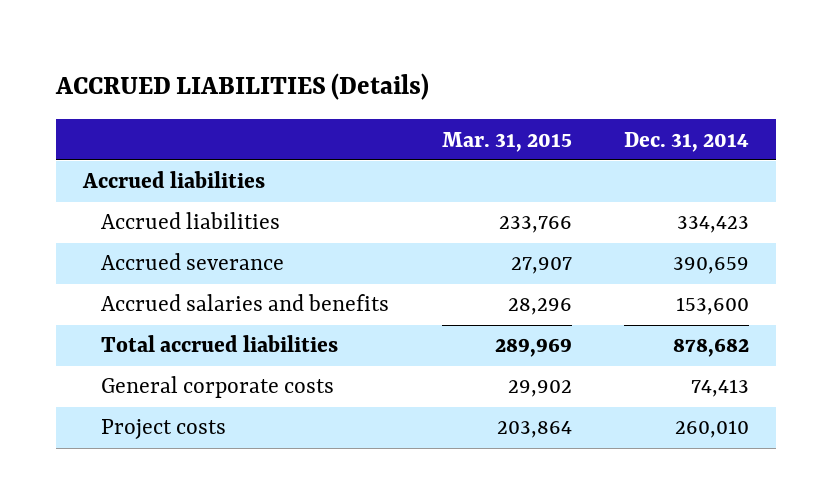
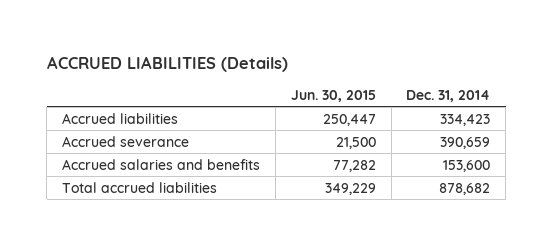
[441,131,572,152] Mar. 31, 2015 -> none
none -> [290,89,376,102] Jun. 30, 2015
[81,171,265,189] Accrued liabilities -> none
[101,376,335,399] General corporate costs -> none
[101,419,227,440] Project costs -> none

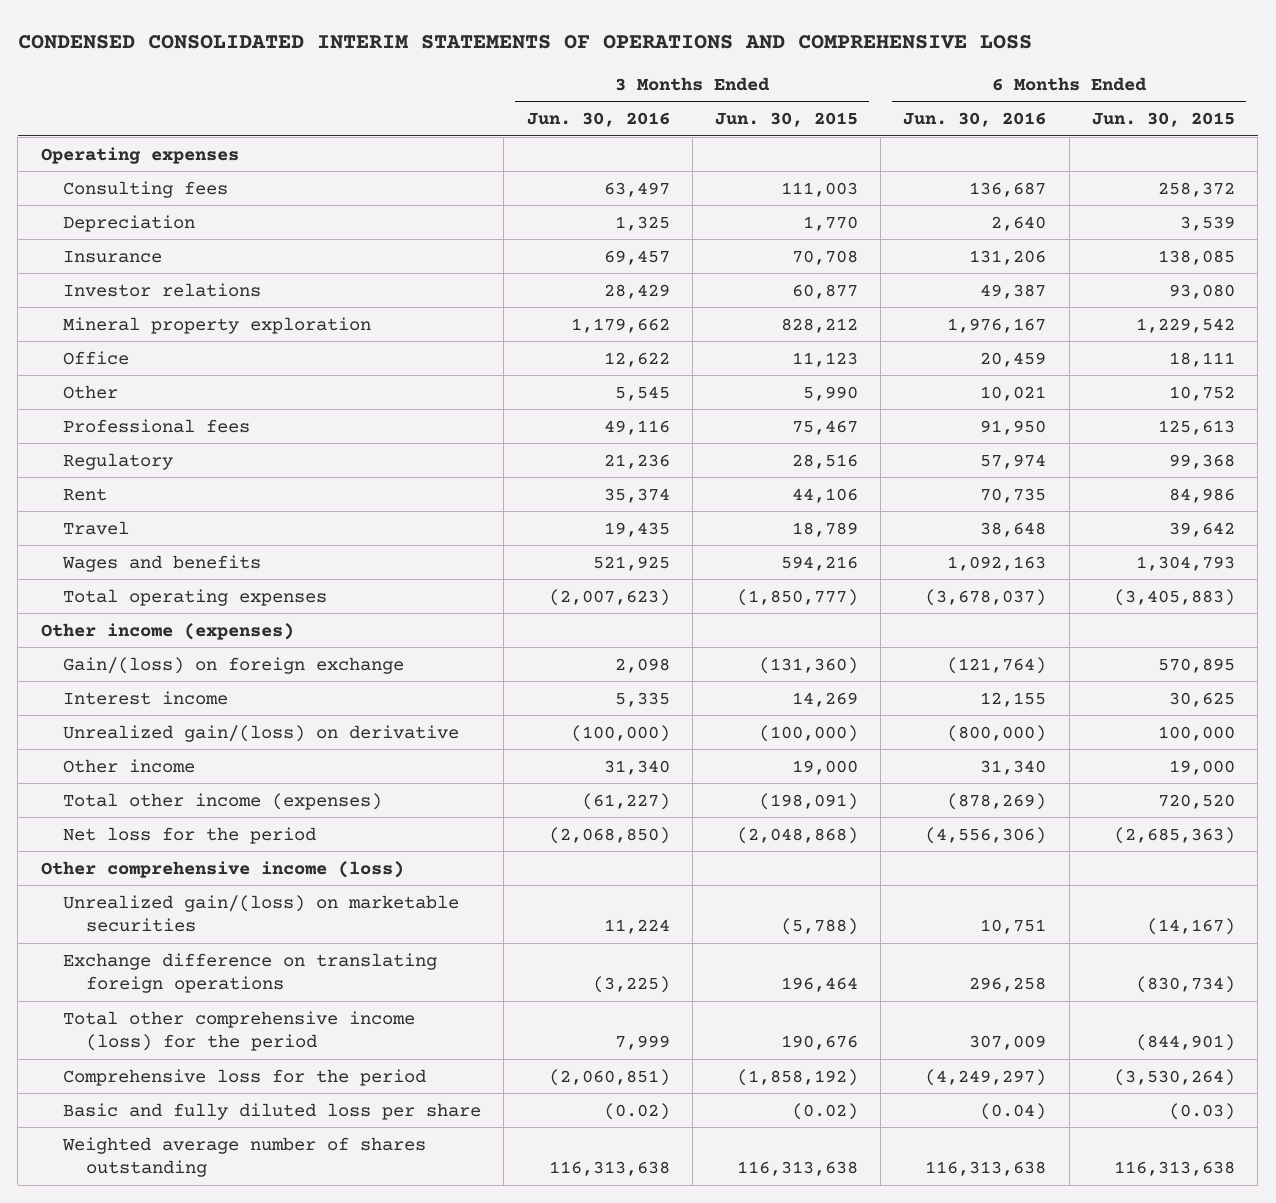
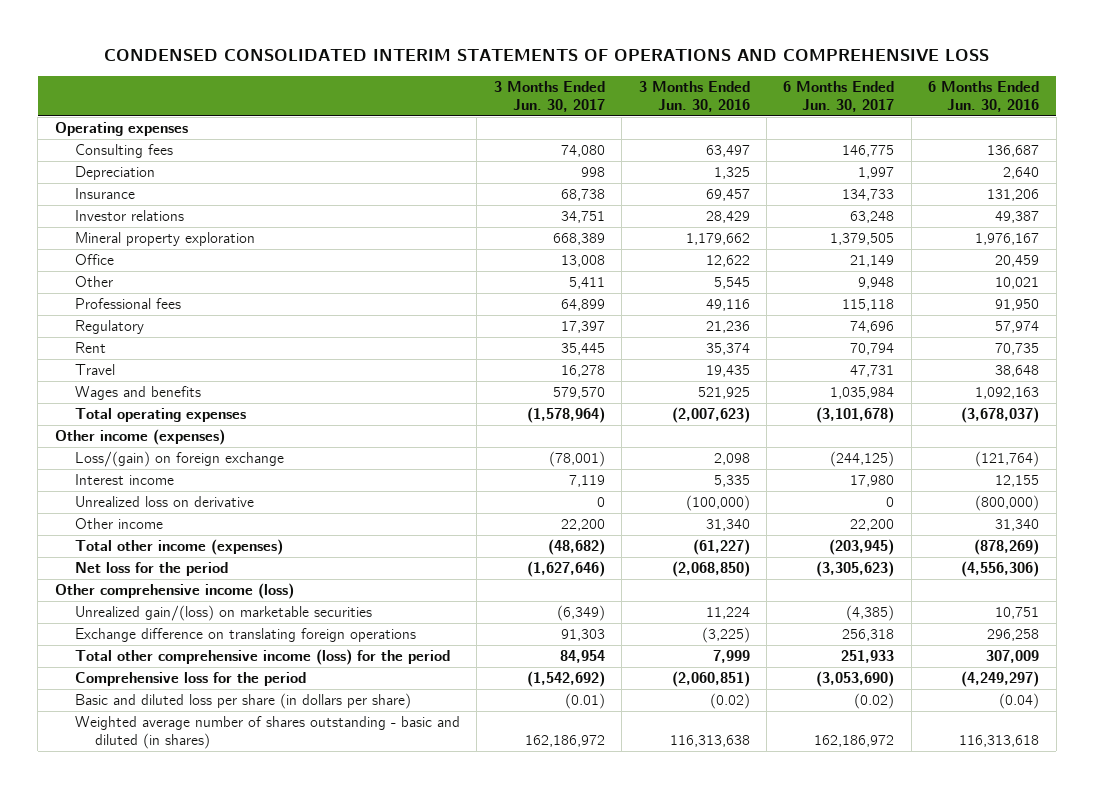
[715,111,859,127] Jun. 30, 2015 -> none
[1091,111,1235,127] Jun. 30, 2015 -> none
none -> [493,81,605,112] 3 Months Ended Jun. 30, 2017
none -> [783,81,895,112] 6 Months Ended Jun. 30, 2017
[63,656,405,674] Gain/(loss) on foreign exchange -> [74,451,284,468] Loss/(gain) on foreign exchange
[63,724,460,742] Unrealized gain/(loss) on derivative -> [74,496,254,508] Unrealized loss on derivative
[63,1102,482,1120] Basic and fully diluted loss per share -> [74,693,411,710] Basic and diluted loss per share (in dollars per share)
[62,1136,427,1177] Weighted average number of shares outstanding -> [74,716,460,749] Weighted average number of shares outstanding - basic and diluted (in shares)
[925,1160,1047,1176] 116,313,638 -> [959,734,1040,747] 116,313,618

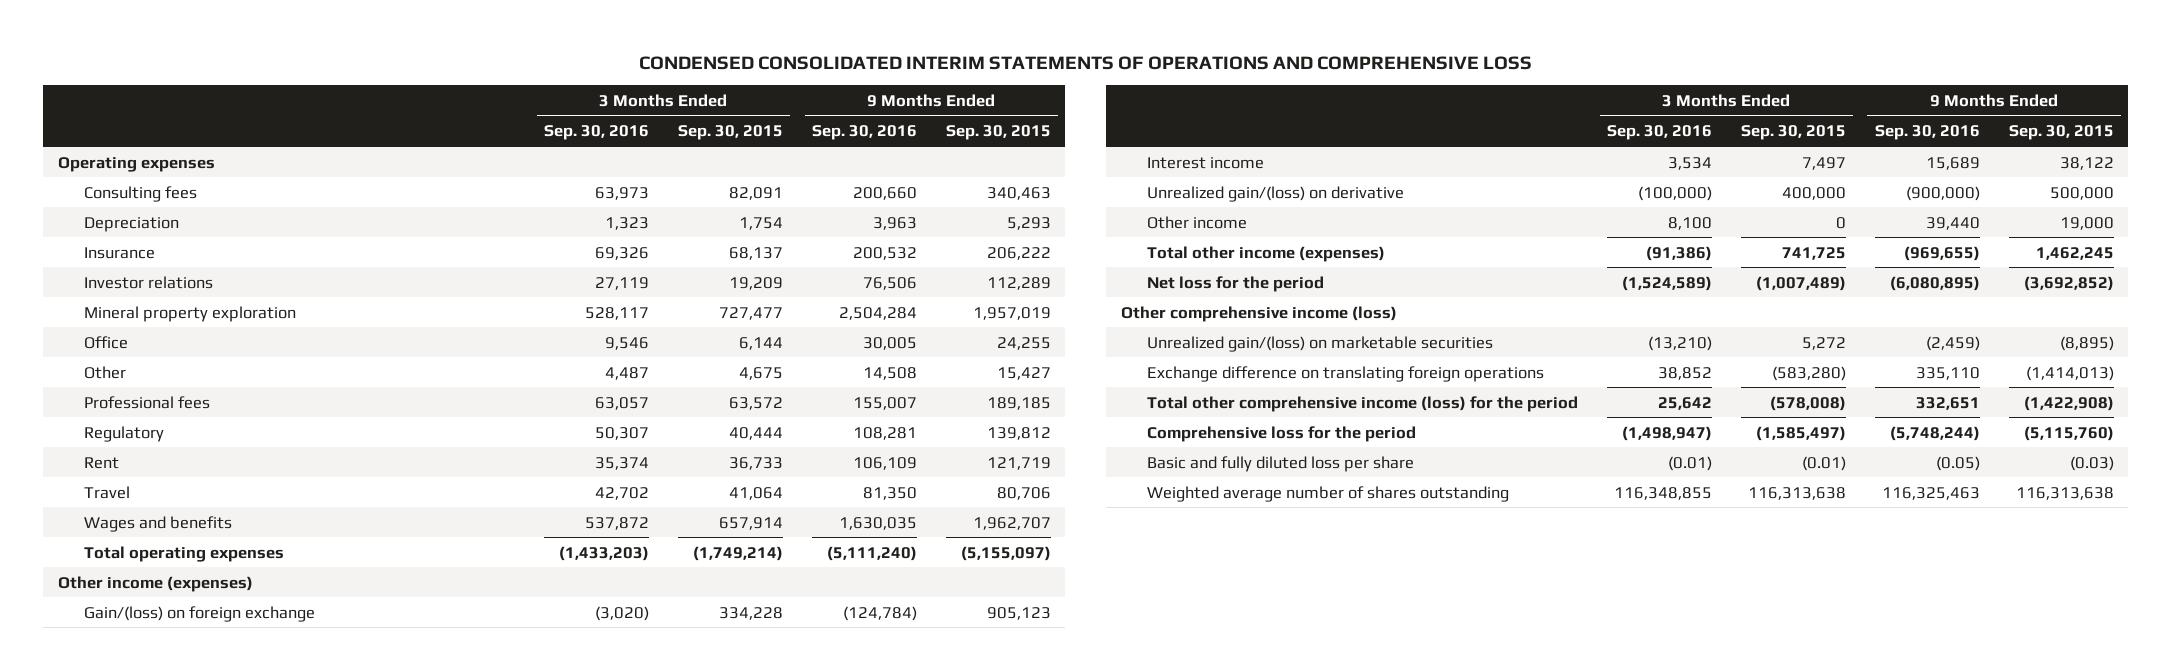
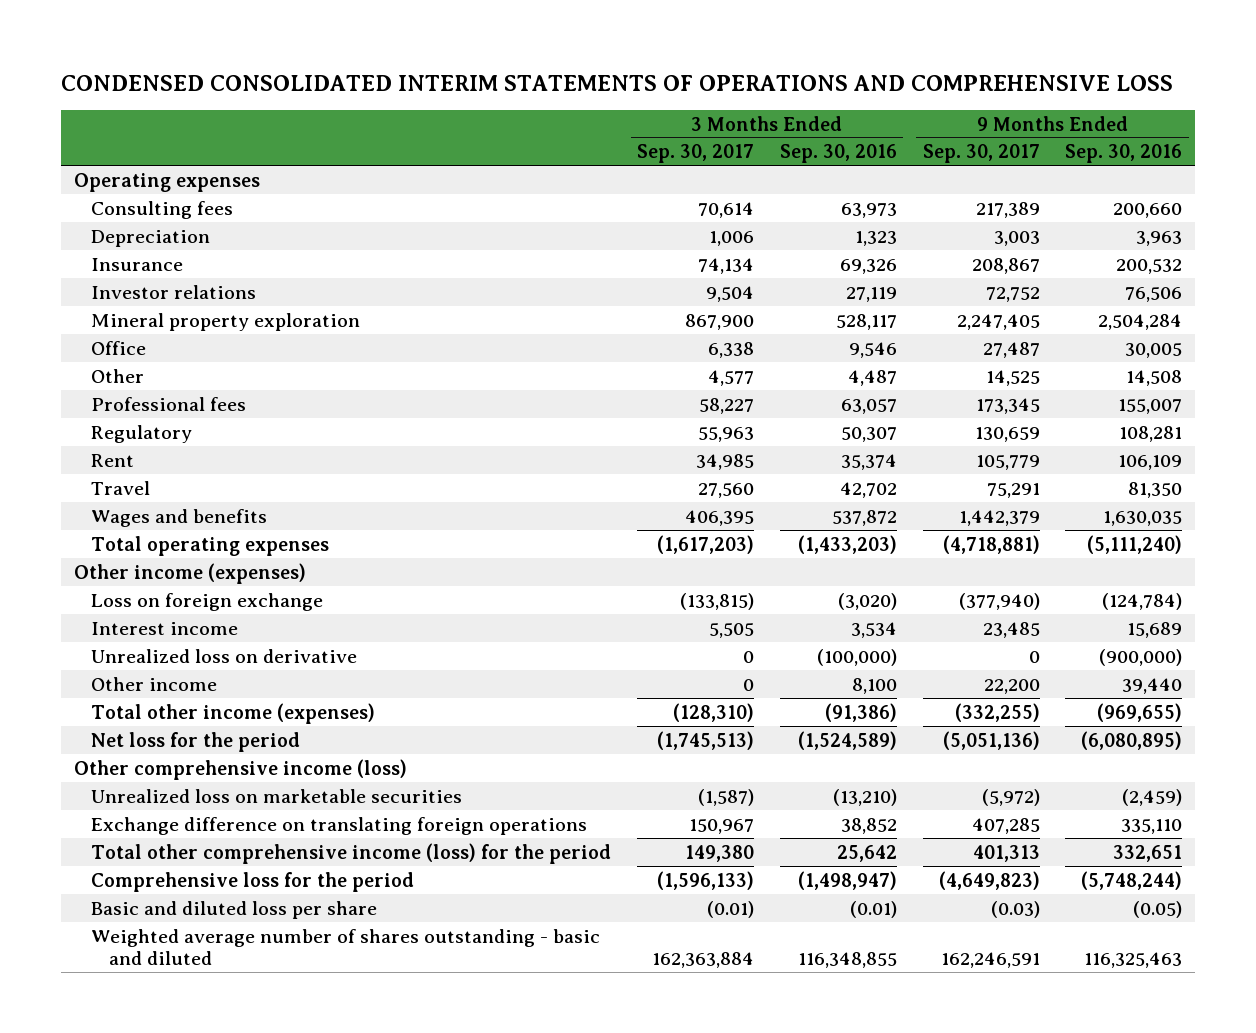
[677,125,783,141] Sep. 30, 2015 -> none
[945,125,1051,141] Sep. 30, 2015 -> none
none -> [637,144,755,164] Sep. 30, 2017
none -> [922,144,1040,164] Sep. 30, 2017
[84,605,316,622] Gain/(loss) on foreign exchange -> [91,592,324,611] Loss on foreign exchange
[1146,185,1404,202] Unrealized gain/(loss) on derivative -> [91,648,358,663] Unrealized loss on derivative
[1146,335,1493,352] Unrealized gain/(loss) on marketable securities -> [91,788,463,803] Unrealized loss on marketable securities
[1146,455,1414,472] Basic and fully diluted loss per share -> [91,900,378,919] Basic and diluted loss per share
[1146,485,1509,502] Weighted average number of shares outstanding -> [91,928,601,966] Weighted average number of shares outstanding - basic and diluted

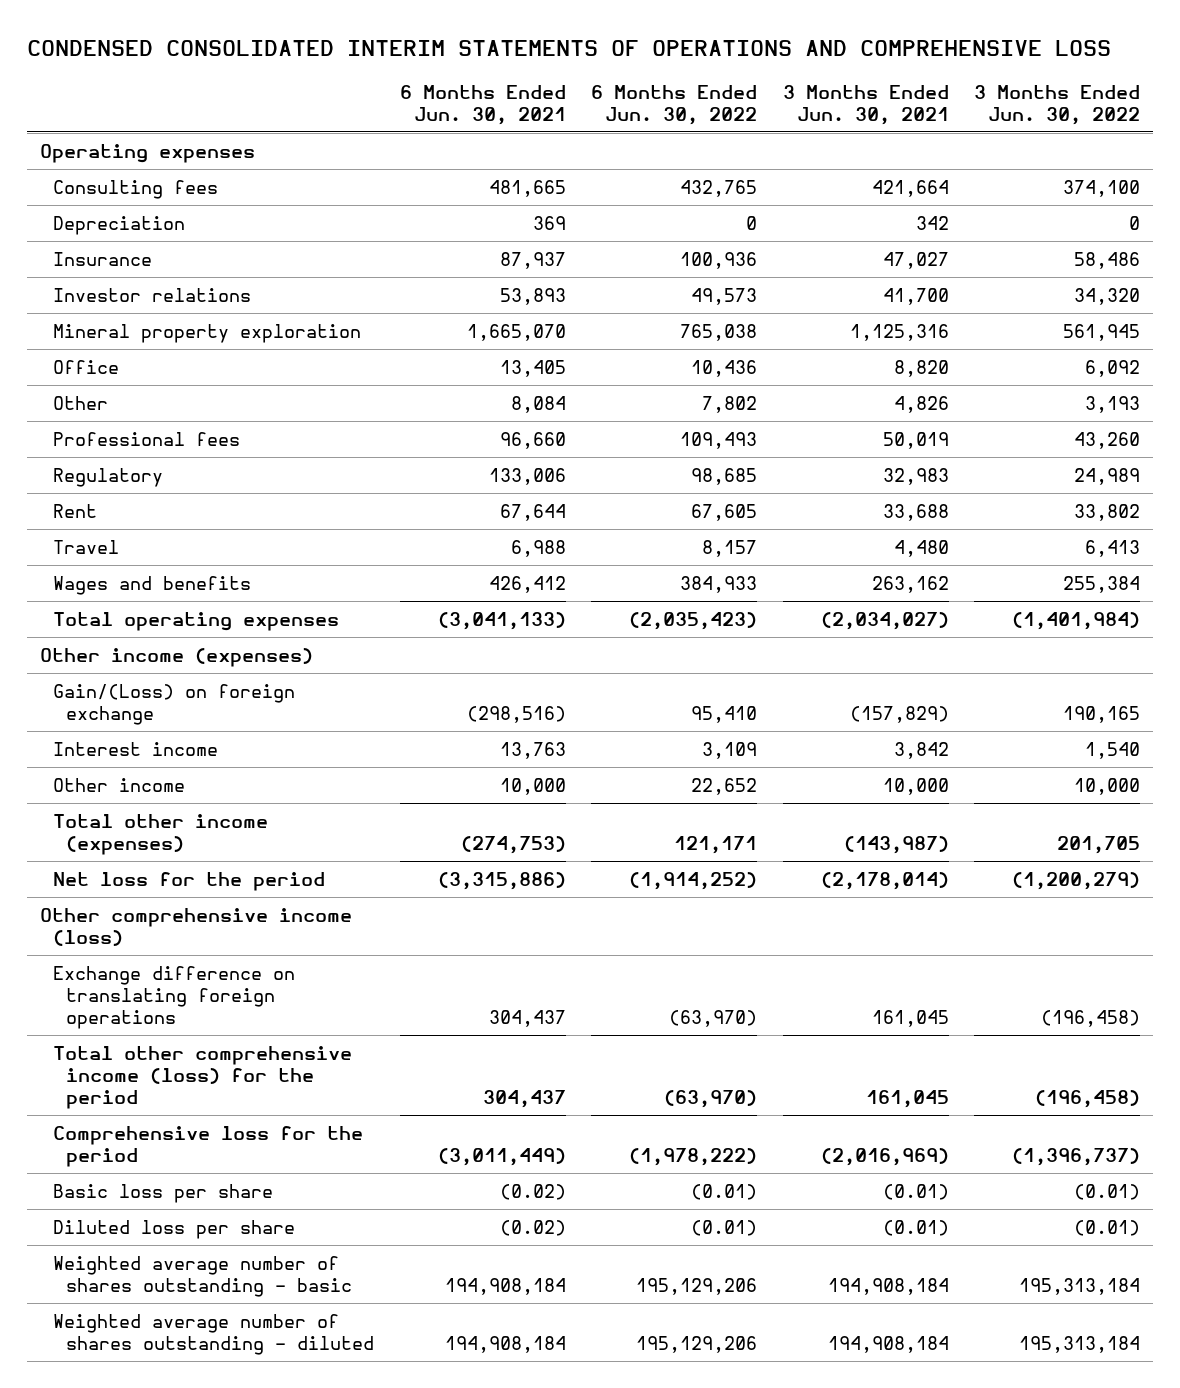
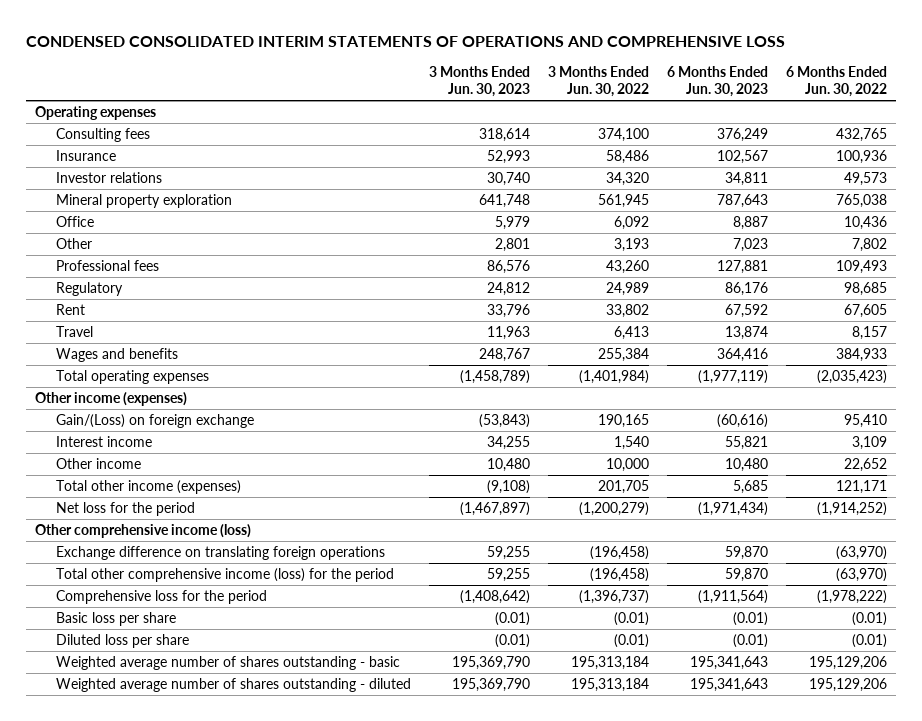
[399,84,566,125] 6 Months Ended Jun. 30, 2021 -> none
[782,84,949,125] 3 Months Ended Jun. 30, 2021 -> none
none -> [428,66,530,98] 3 Months Ended Jun. 30, 2023
none -> [666,66,768,98] 6 Months Ended Jun. 30, 2023
[53,215,186,235] Depreciation -> none

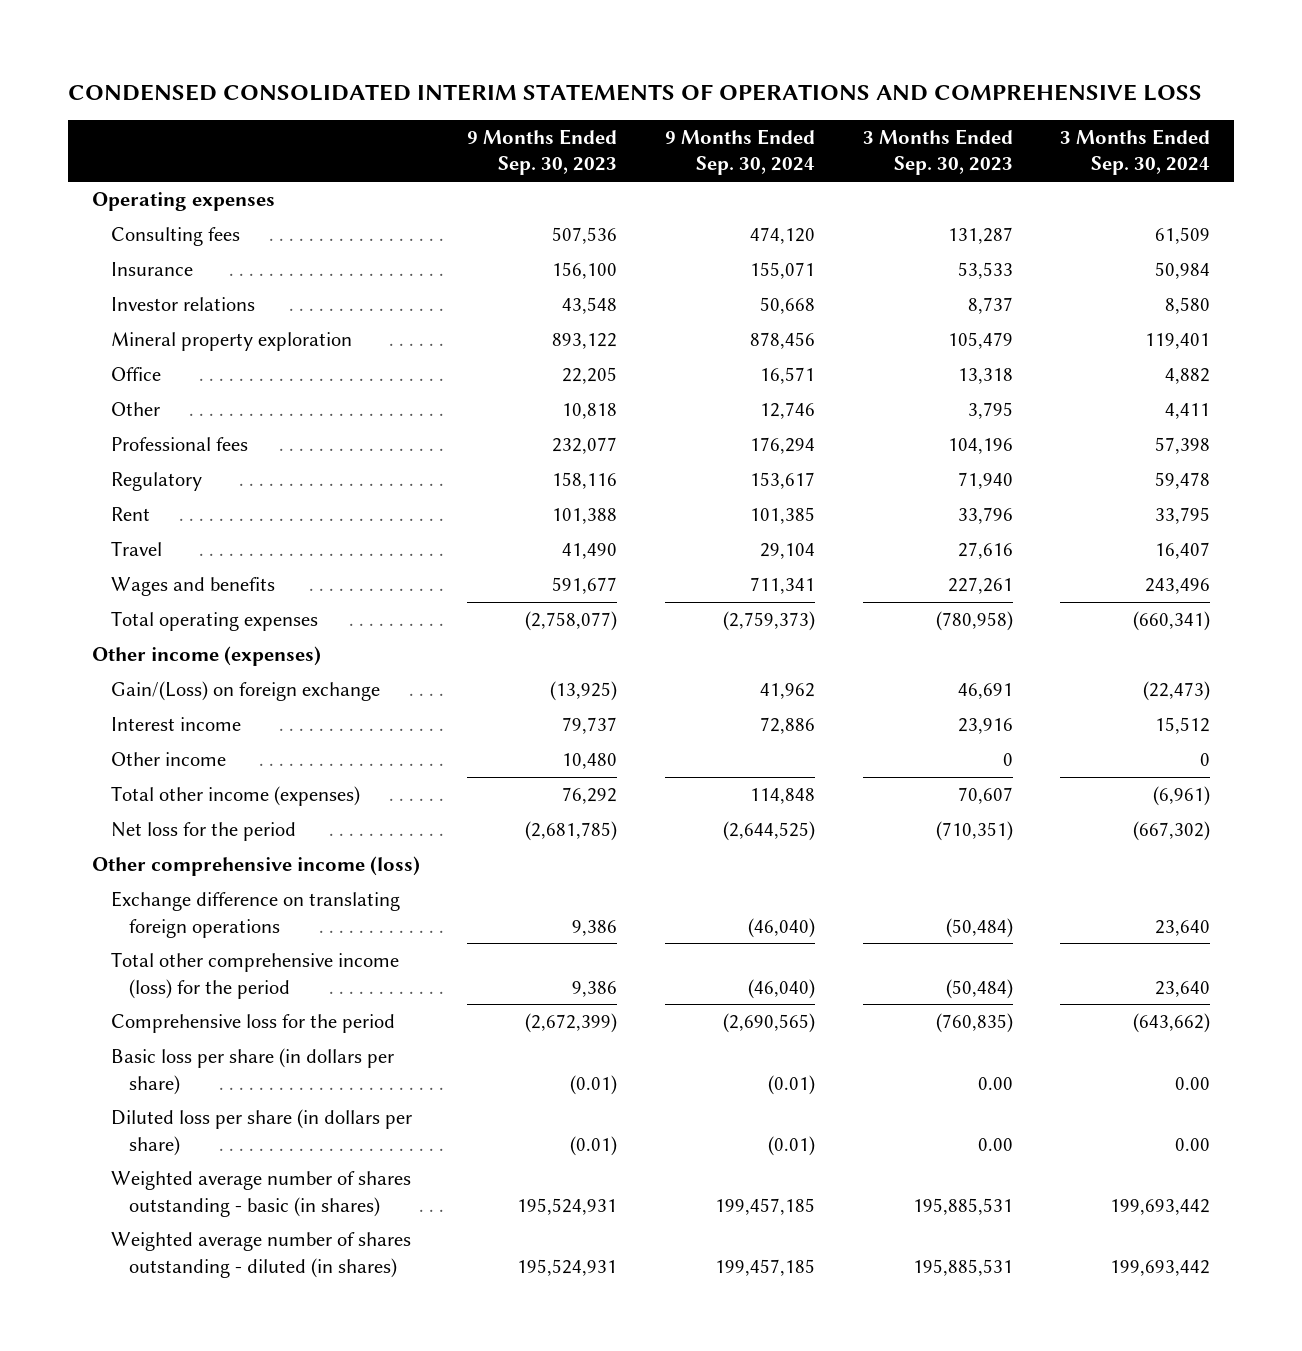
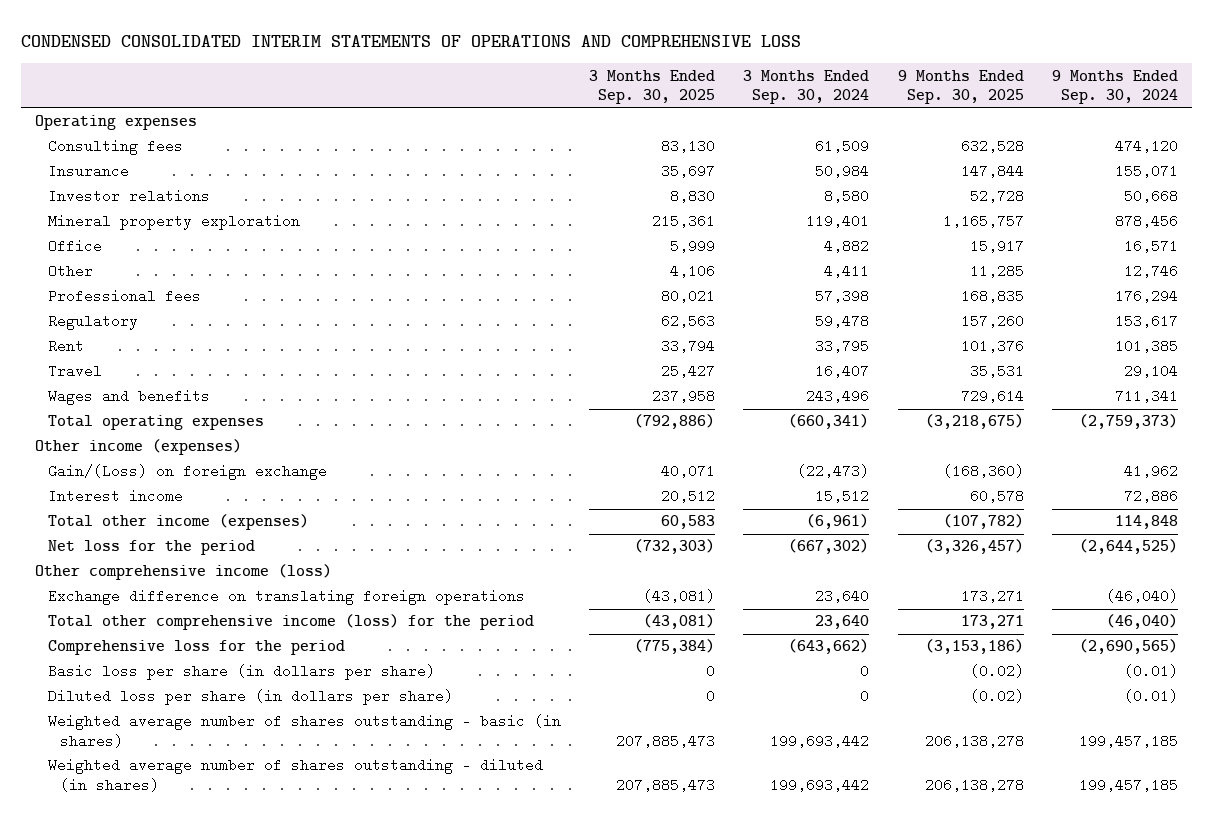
[467,129,618,176] 9 Months Ended Sep. 30, 2023 -> none
[862,129,1013,176] 3 Months Ended Sep. 30, 2023 -> none
none -> [589,69,716,105] 3 Months Ended Sep. 30, 2025
none -> [897,69,1024,105] 9 Months Ended Sep. 30, 2025
[110,752,226,767] Other income -> none
[1175,1076,1211,1090] 0.00 -> [860,664,870,679] 0
[1175,1137,1211,1151] 0.00 -> [860,689,870,704] 0

